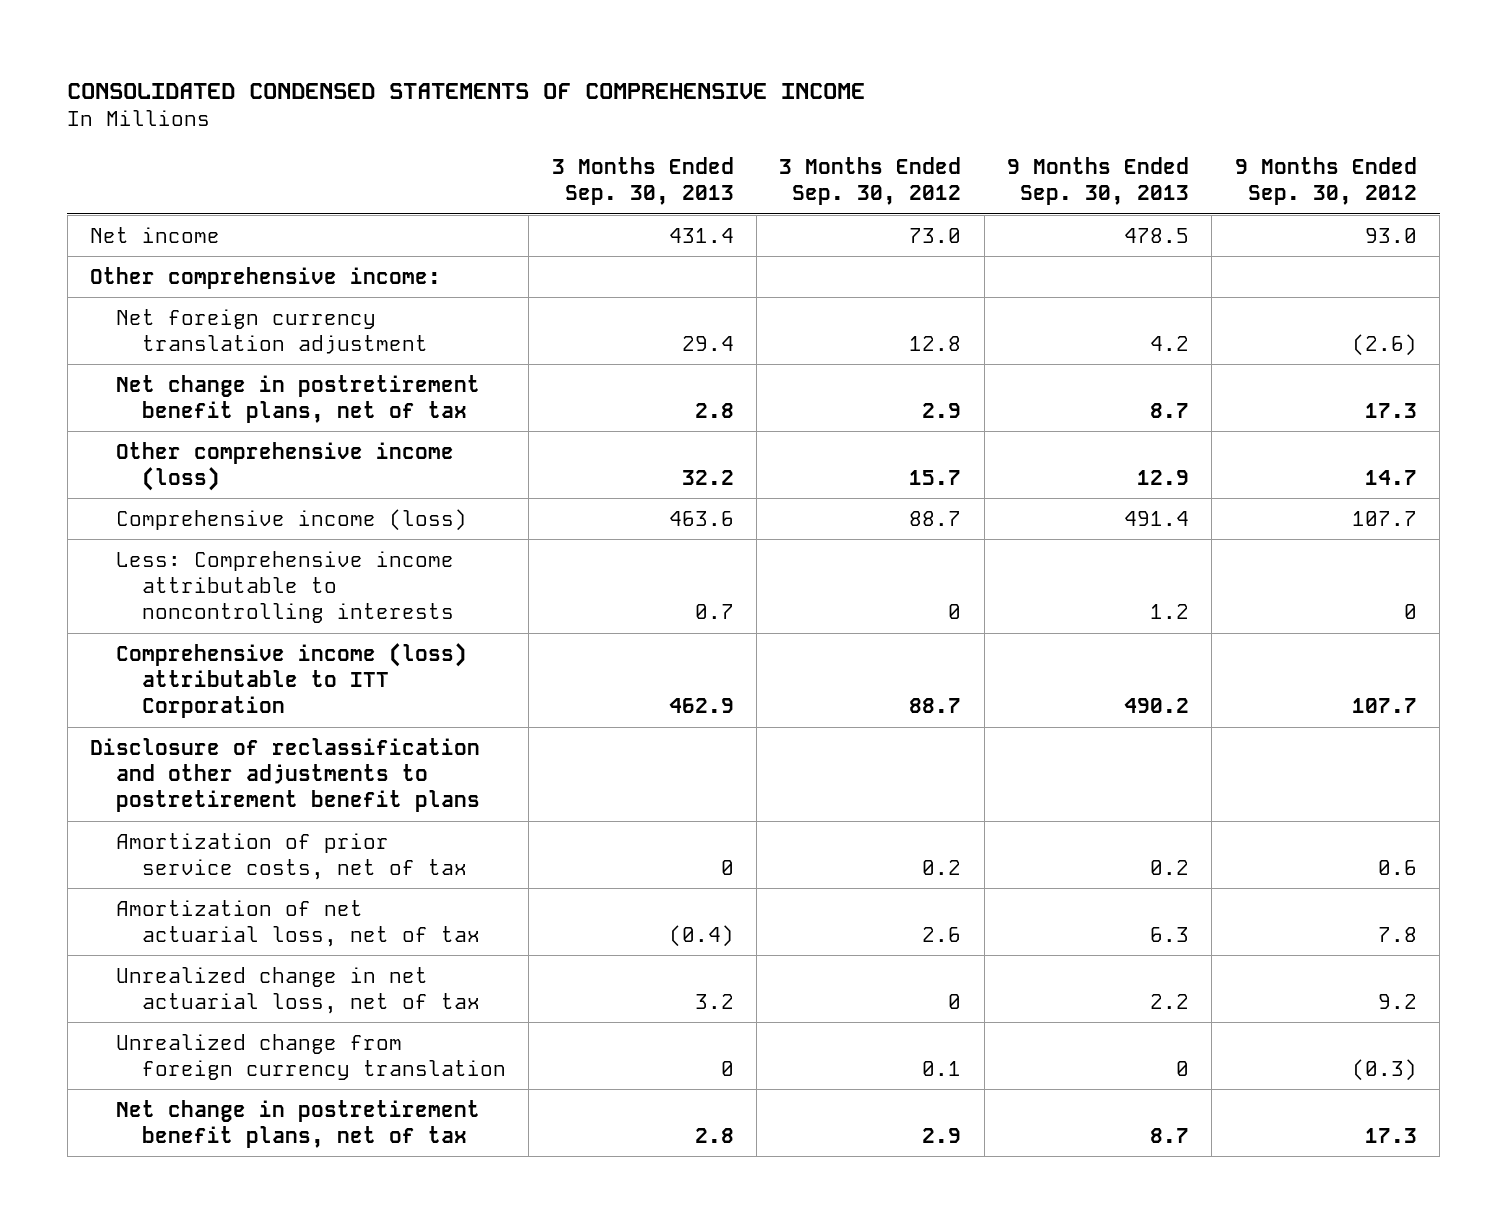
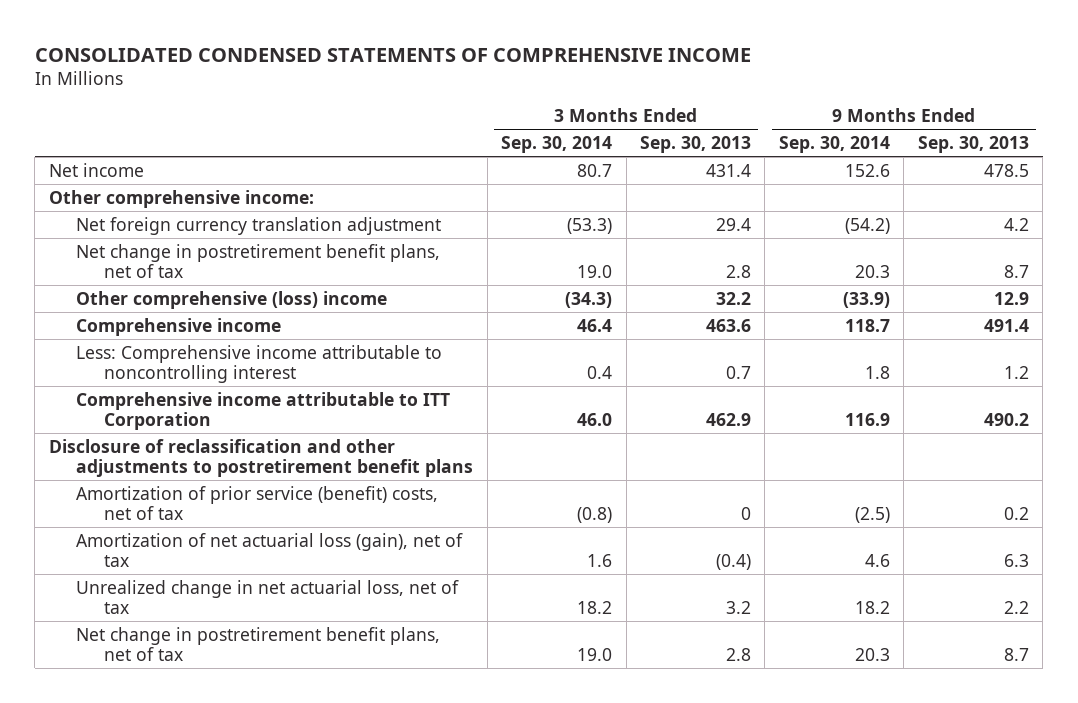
[779,157,962,206] 3 Months Ended Sep. 30, 2012 -> none
[1234,157,1417,206] 9 Months Ended Sep. 30, 2012 -> none
none -> [501,136,613,154] Sep. 30, 2014
none -> [778,136,890,154] Sep. 30, 2014
[115,441,454,491] Other comprehensive income (loss) -> [76,290,388,309] Other comprehensive (loss) income
[115,508,467,531] Comprehensive income (loss) -> [76,317,282,336] Comprehensive income
[115,550,454,624] Less: Comprehensive income attributable to noncontrolling interests -> [76,344,443,384] Less: Comprehensive income attributable to noncontrolling interest
[115,642,467,719] Comprehensive income (loss) attributable to ITT Corporation -> [76,391,451,431] Comprehensive income attributable to ITT Corporation
[115,832,467,880] Amortization of prior service costs, net of tax -> [76,485,439,521] Amortization of prior service (benefit) costs, net of tax
[115,899,480,947] Amortization of net actuarial loss, net of tax -> [76,532,464,568] Amortization of net actuarial loss (gain), net of tax
[115,1033,506,1080] Unrealized change from foreign currency translation -> none

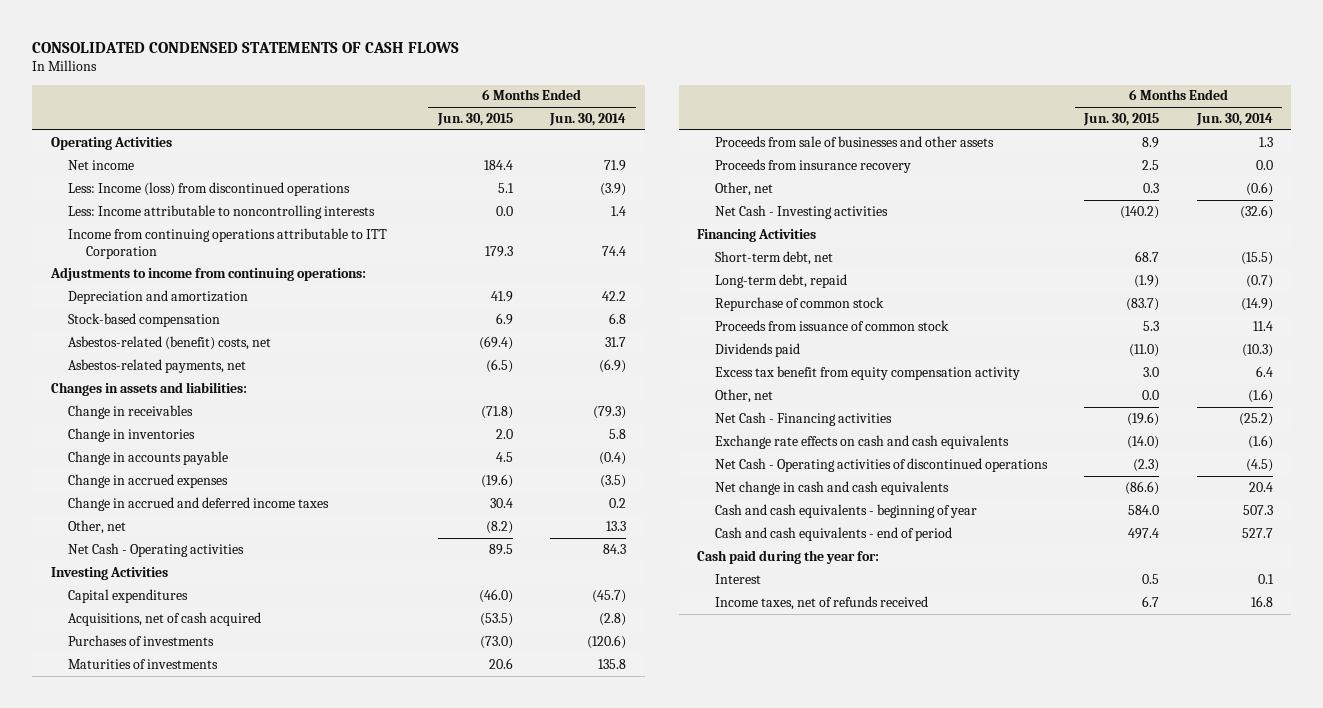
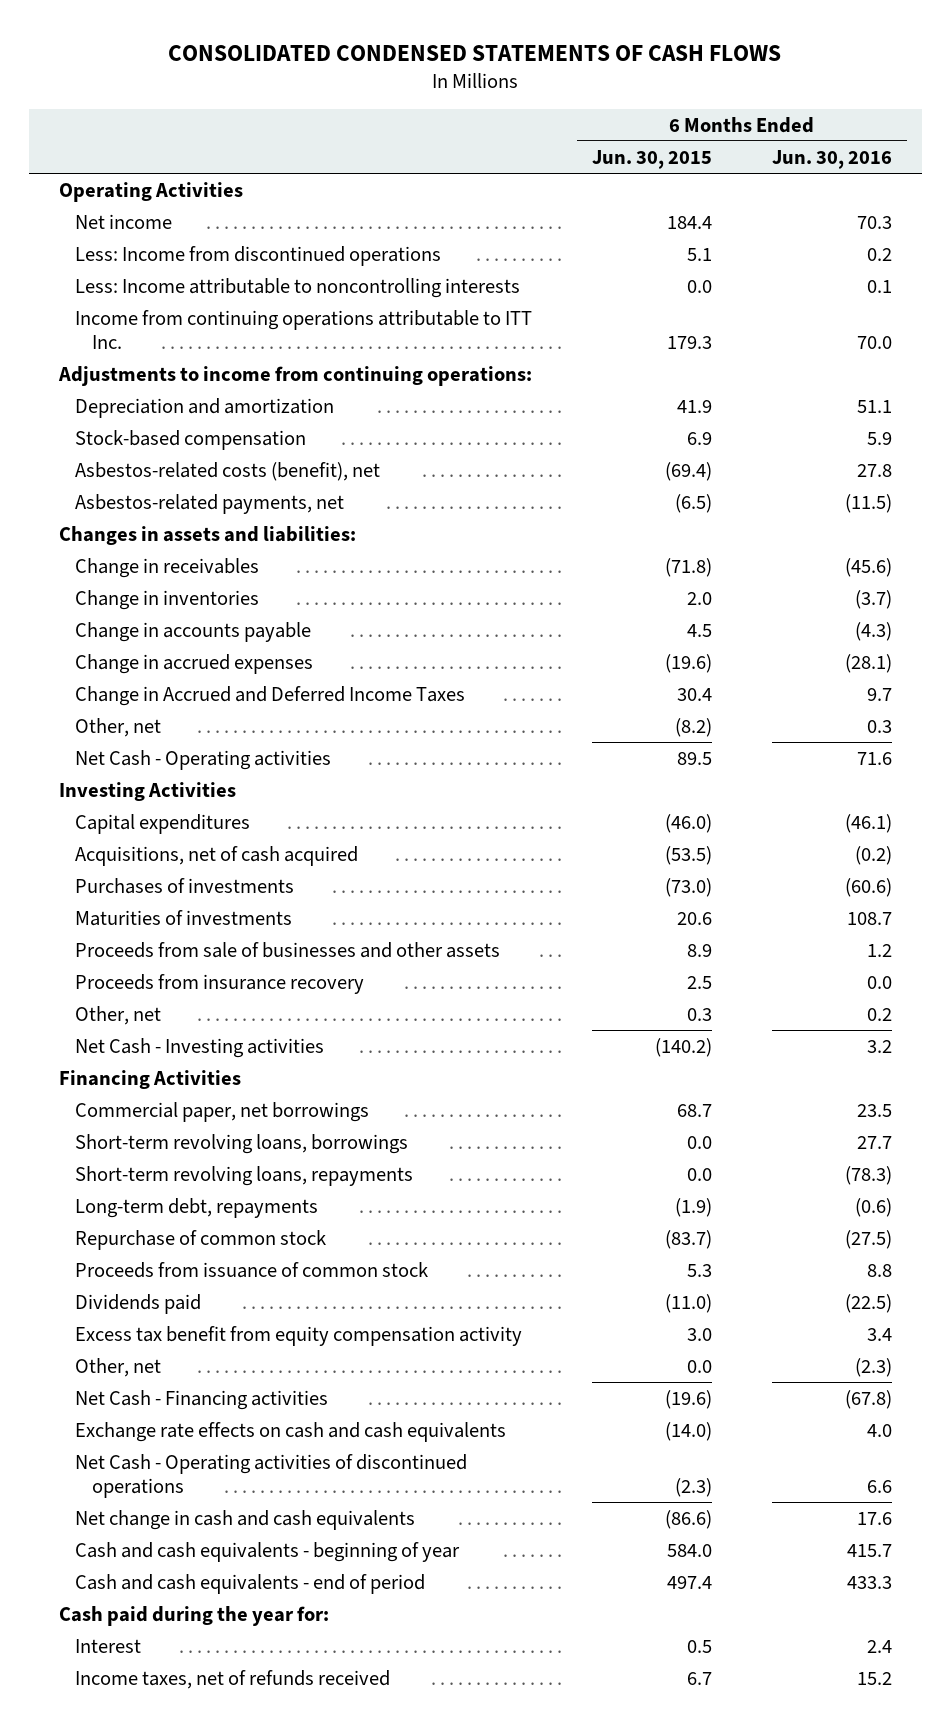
[549,113,627,127] Jun. 30, 2014 -> none
none -> [772,149,893,169] Jun. 30, 2016
[68,181,351,196] Less: Income (loss) from discontinued operations -> [75,245,442,266] Less: Income from discontinued operations
[68,227,388,259] Income from continuing operations attributable to ITT Corporation -> [75,309,533,349] Income from continuing operations attributable to ITT Inc.
[68,335,272,350] Asbestos-related (benefit) costs, net -> [75,461,381,481] Asbestos-related costs (benefit), net
[68,496,330,511] Change in accrued and deferred income taxes -> [75,685,466,706] Change in Accrued and Deferred Income Taxes
[715,250,834,265] Short-term debt, net -> [75,1101,370,1122] Commercial paper, net borrowings
none -> [75,1133,409,1154] Short-term revolving loans, borrowings
none -> [75,1165,414,1186] Short-term revolving loans, repayments
[715,273,848,288] Long-term debt, repaid -> [75,1197,319,1218] Long-term debt, repayments

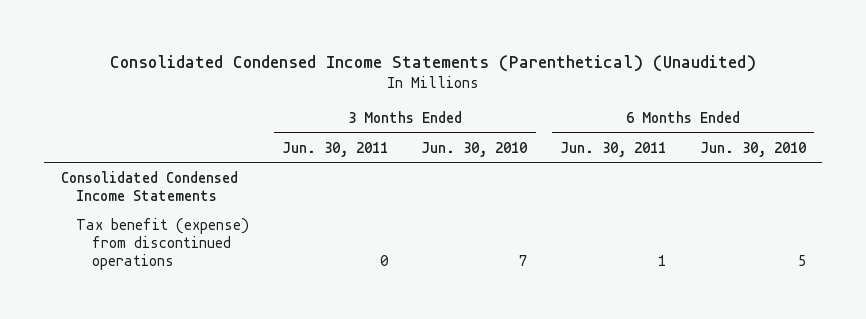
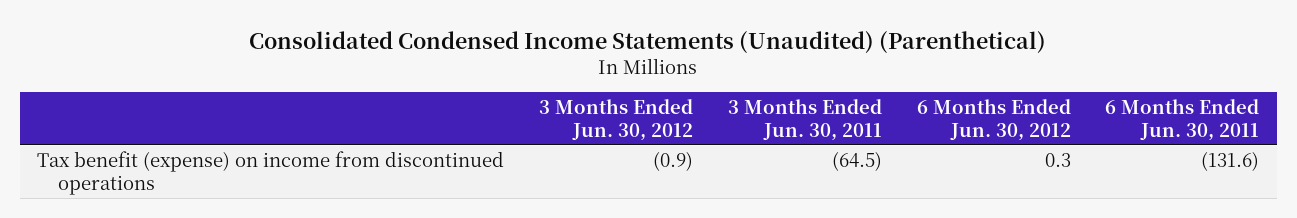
[110,54,757,72] Consolidated Condensed Income Statements (Parenthetical) (Unaudited) -> [249,30,1047,54] Consolidated Condensed Income Statements (Unaudited) (Parenthetical)
[421,141,528,157] Jun. 30, 2010 -> none
[699,141,806,157] Jun. 30, 2010 -> none
none -> [539,98,694,141] 3 Months Ended Jun. 30, 2012
none -> [916,98,1071,141] 6 Months Ended Jun. 30, 2012
[60,171,238,201] Consolidated Condensed Income Statements -> none
[76,218,250,270] Tax benefit (expense) from discontinued operations -> [37,151,505,196] Tax benefit (expense) on income from discontinued operations
[380,254,390,266] 0 -> [831,151,882,172] (64.5)
[658,254,667,266] 1 -> [1201,151,1260,172] (131.6)

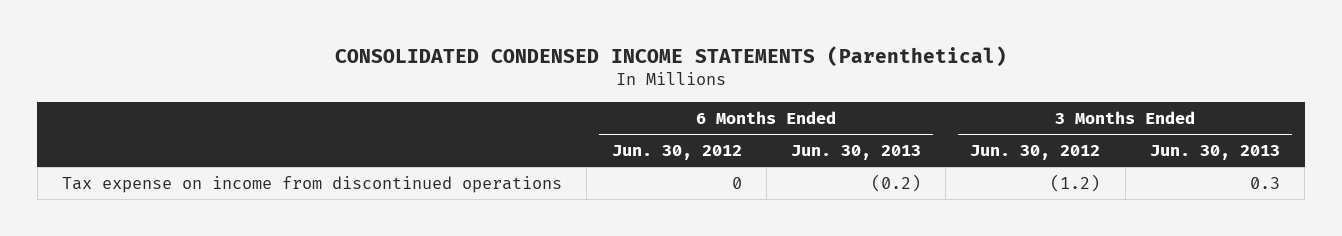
[249,30,1047,54] Consolidated Condensed Income Statements (Unaudited) (Parenthetical) -> [335,46,1008,68] CONSOLIDATED CONDENSED INCOME STATEMENTS (Parenthetical)
[727,98,882,141] 3 Months Ended Jun. 30, 2011 -> none
[1105,98,1260,141] 6 Months Ended Jun. 30, 2011 -> none
none -> [791,144,922,160] Jun. 30, 2013
none -> [1149,144,1280,160] Jun. 30, 2013
[37,151,505,196] Tax benefit (expense) on income from discontinued operations -> [62,175,563,193] Tax expense on income from discontinued operations
[653,151,694,172] (0.9) -> [1050,173,1101,192] (1.2)
[1044,153,1071,168] 0.3 -> [731,176,742,189] 0

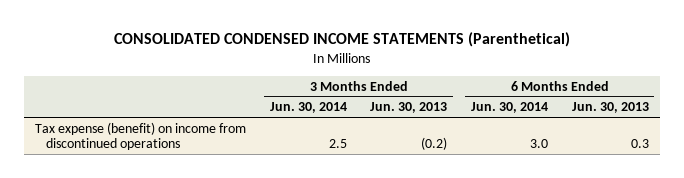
[611,144,742,160] Jun. 30, 2012 -> none
[970,144,1101,160] Jun. 30, 2012 -> none
none -> [269,102,347,114] Jun. 30, 2014
none -> [470,102,548,114] Jun. 30, 2014
[62,175,563,193] Tax expense on income from discontinued operations -> [35,121,247,151] Tax expense (benefit) on income from discontinued operations
[871,173,922,192] (0.2) -> [630,139,649,149] 0.3
[1249,176,1280,189] 0.3 -> [421,137,448,151] (0.2)

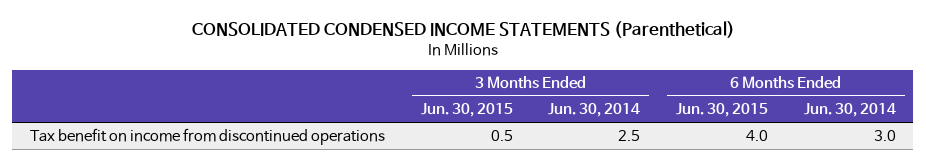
[370,102,448,114] Jun. 30, 2013 -> none
[571,102,649,114] Jun. 30, 2013 -> none
none -> [420,103,513,118] Jun. 30, 2015
none -> [675,103,768,118] Jun. 30, 2015
[35,121,247,151] Tax expense (benefit) on income from discontinued operations -> [30,128,386,146] Tax benefit on income from discontinued operations

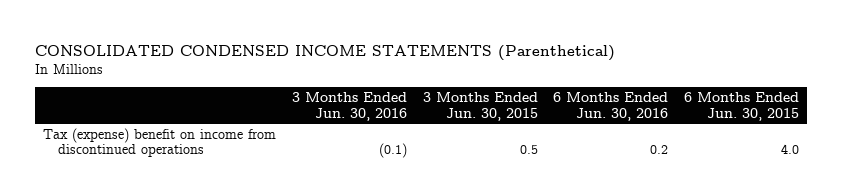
[548,103,641,118] Jun. 30, 2014 -> none
[803,103,896,118] Jun. 30, 2014 -> none
none -> [291,91,407,121] 3 Months Ended Jun. 30, 2016
none -> [553,91,669,121] 6 Months Ended Jun. 30, 2016
[30,128,386,146] Tax benefit on income from discontinued operations -> [43,127,277,158] Tax (expense) benefit on income from discontinued operations

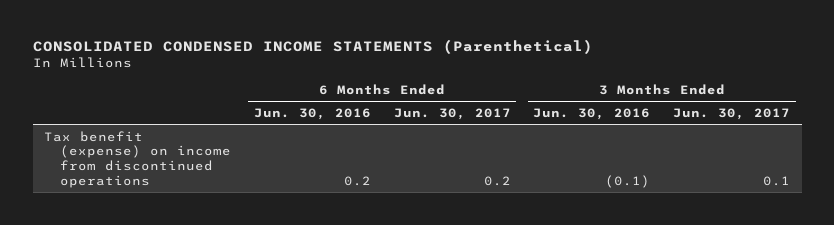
[422,91,538,121] 3 Months Ended Jun. 30, 2015 -> none
[683,91,799,121] 6 Months Ended Jun. 30, 2015 -> none
none -> [393,108,511,121] Jun. 30, 2017
none -> [673,108,791,121] Jun. 30, 2017
[43,127,277,158] Tax (expense) benefit on income from discontinued operations -> [44,130,232,189] Tax benefit (expense) on income from discontinued operations

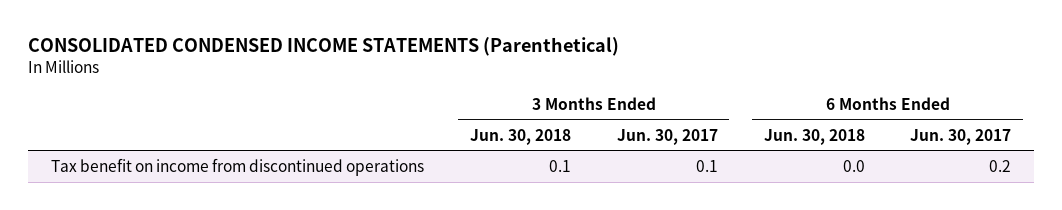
[253,108,371,121] Jun. 30, 2016 -> none
[533,108,651,121] Jun. 30, 2016 -> none
none -> [469,128,571,145] Jun. 30, 2018
none -> [763,128,865,145] Jun. 30, 2018
[44,130,232,189] Tax benefit (expense) on income from discontinued operations -> [50,157,424,176] Tax benefit on income from discontinued operations

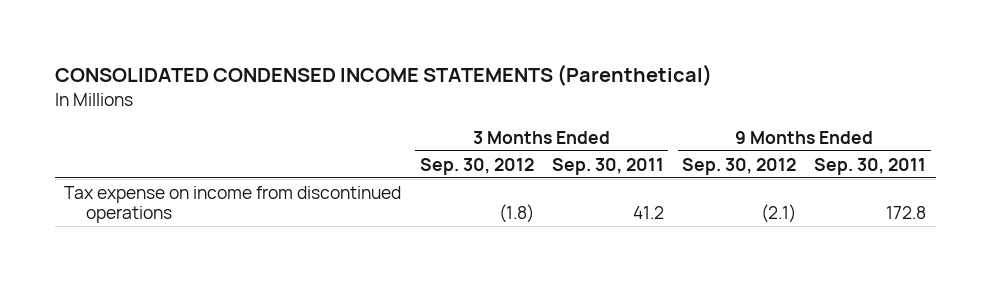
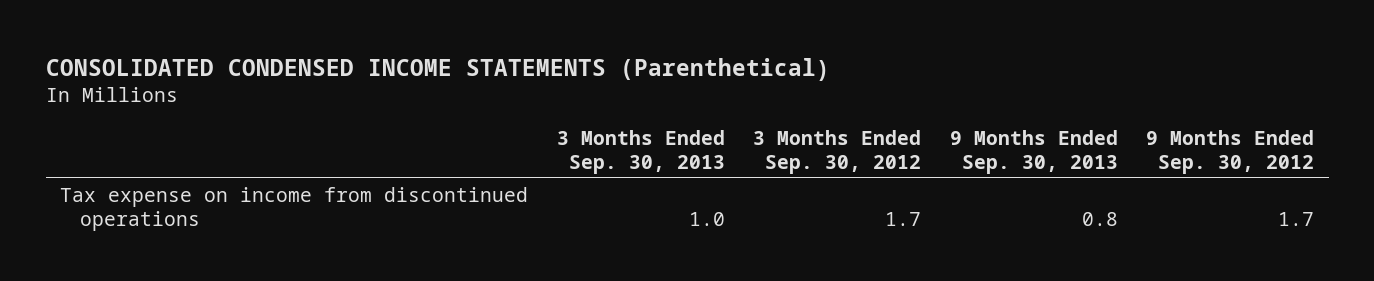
[551,157,664,175] Sep. 30, 2011 -> none
[814,157,927,175] Sep. 30, 2011 -> none
none -> [556,129,725,175] 3 Months Ended Sep. 30, 2013
none -> [949,129,1118,175] 9 Months Ended Sep. 30, 2013
[498,204,534,224] (1.8) -> [885,212,922,227] 1.7
[761,204,797,224] (2.1) -> [1278,212,1315,227] 1.7

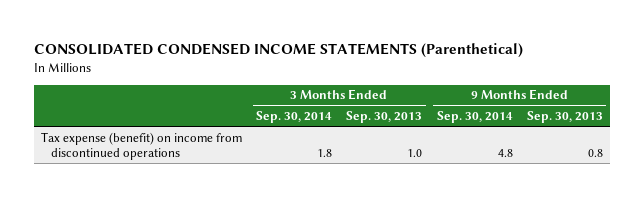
[753,129,922,175] 3 Months Ended Sep. 30, 2012 -> none
[1146,129,1315,175] 9 Months Ended Sep. 30, 2012 -> none
none -> [256,111,333,124] Sep. 30, 2014
none -> [436,111,513,124] Sep. 30, 2014
[59,186,528,232] Tax expense on income from discontinued operations -> [40,131,242,161] Tax expense (benefit) on income from discontinued operations

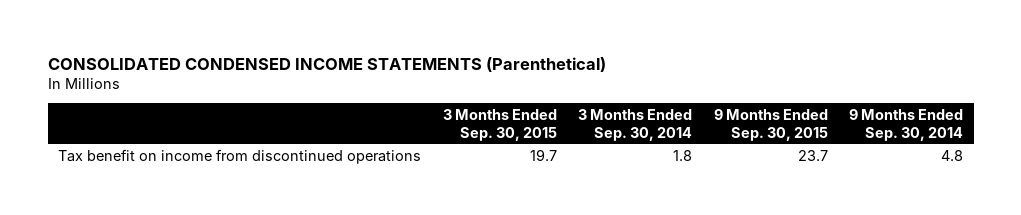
[346,111,423,124] Sep. 30, 2013 -> none
[526,111,603,124] Sep. 30, 2013 -> none
none -> [442,108,557,141] 3 Months Ended Sep. 30, 2015
none -> [713,108,828,141] 9 Months Ended Sep. 30, 2015
[40,131,242,161] Tax expense (benefit) on income from discontinued operations -> [58,149,422,165] Tax benefit on income from discontinued operations

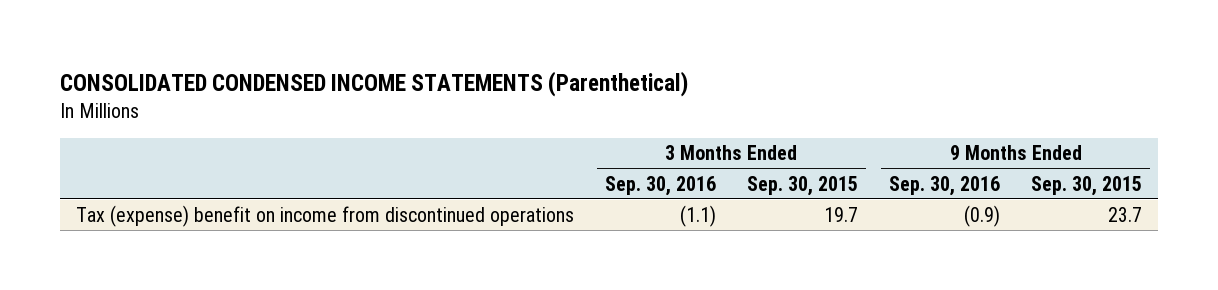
[578,108,693,141] 3 Months Ended Sep. 30, 2014 -> none
[849,108,964,141] 9 Months Ended Sep. 30, 2014 -> none
none -> [604,175,716,196] Sep. 30, 2016
none -> [889,175,1001,196] Sep. 30, 2016
[58,149,422,165] Tax benefit on income from discontinued operations -> [75,205,574,228] Tax (expense) benefit on income from discontinued operations

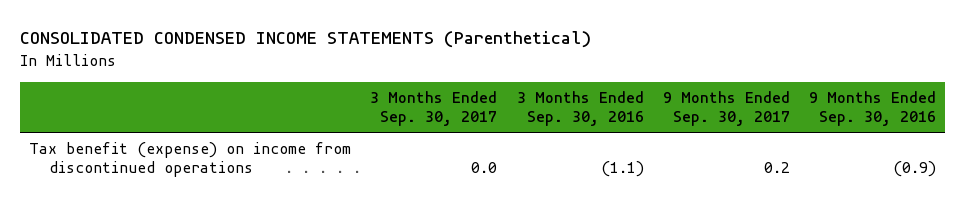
[747,175,859,196] Sep. 30, 2015 -> none
[1031,175,1143,196] Sep. 30, 2015 -> none
none -> [370,90,498,126] 3 Months Ended Sep. 30, 2017
none -> [662,90,790,126] 9 Months Ended Sep. 30, 2017
[75,205,574,228] Tax (expense) benefit on income from discontinued operations -> [29,142,352,178] Tax benefit (expense) on income from discontinued operations

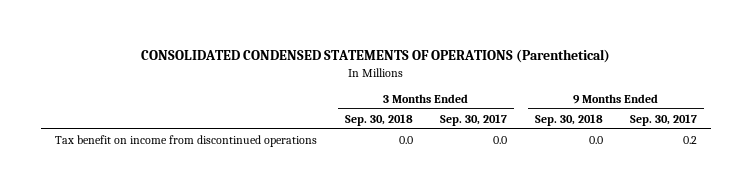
[19,31,591,49] CONSOLIDATED CONDENSED INCOME STATEMENTS (Parenthetical) -> [141,49,611,64] CONSOLIDATED CONDENSED STATEMENTS OF OPERATIONS (Parenthetical)
[516,90,644,126] 3 Months Ended Sep. 30, 2016 -> none
[808,90,936,126] 9 Months Ended Sep. 30, 2016 -> none
none -> [344,113,413,126] Sep. 30, 2018
none -> [534,113,603,126] Sep. 30, 2018
[29,142,352,178] Tax benefit (expense) on income from discontinued operations -> [55,135,318,148] Tax benefit on income from discontinued operations

